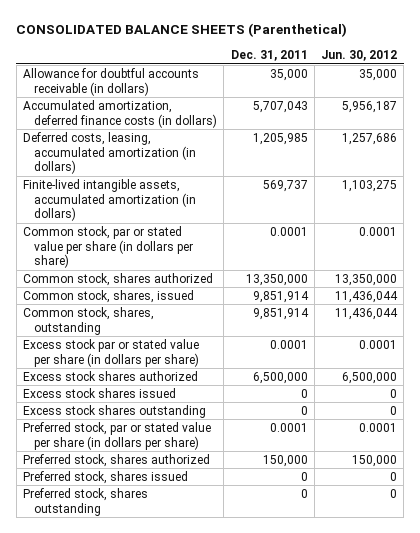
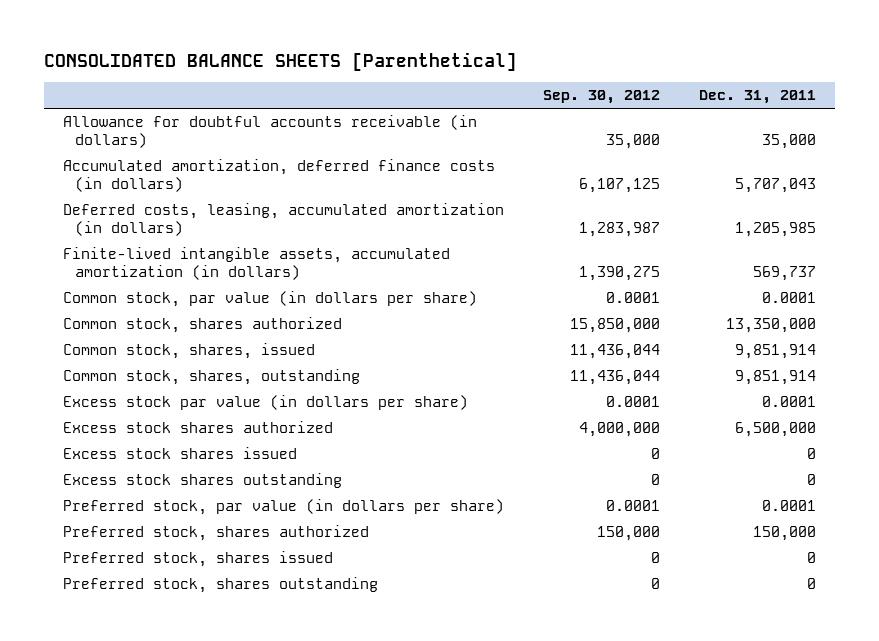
[16,23,348,38] CONSOLIDATED BALANCE SHEETS (Parenthetical) -> [43,52,517,72] CONSOLIDATED BALANCE SHEETS [Parenthetical]
[320,50,397,62] Jun. 30, 2012 -> none
none -> [543,90,661,105] Sep. 30, 2012
[22,225,194,269] Common stock, par or stated value per share (in dollars per share) -> [63,291,478,308] Common stock, par value (in dollars per share)
[22,338,200,367] Excess stock par or stated value per share (in dollars per share) -> [63,395,469,411] Excess stock par value (in dollars per share)
[22,421,211,450] Preferred stock, par or stated value per share (in dollars per share) -> [63,499,505,516] Preferred stock, par value (in dollars per share)

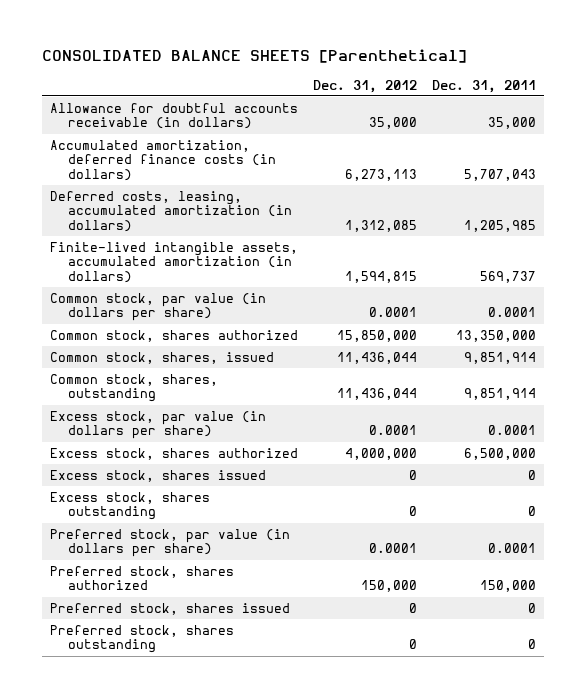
[543,90,661,105] Sep. 30, 2012 -> none
none -> [313,79,418,93] Dec. 31, 2012
[63,395,469,411] Excess stock par value (in dollars per share) -> [49,410,266,440] Excess stock, par value (in dollars per share)
[63,421,334,434] Excess stock shares authorized -> [49,447,298,460] Excess stock, shares authorized
[63,447,298,460] Excess stock shares issued -> [49,469,266,482] Excess stock, shares issued
[63,473,343,489] Excess stock shares outstanding -> [49,491,210,521] Excess stock, shares outstanding

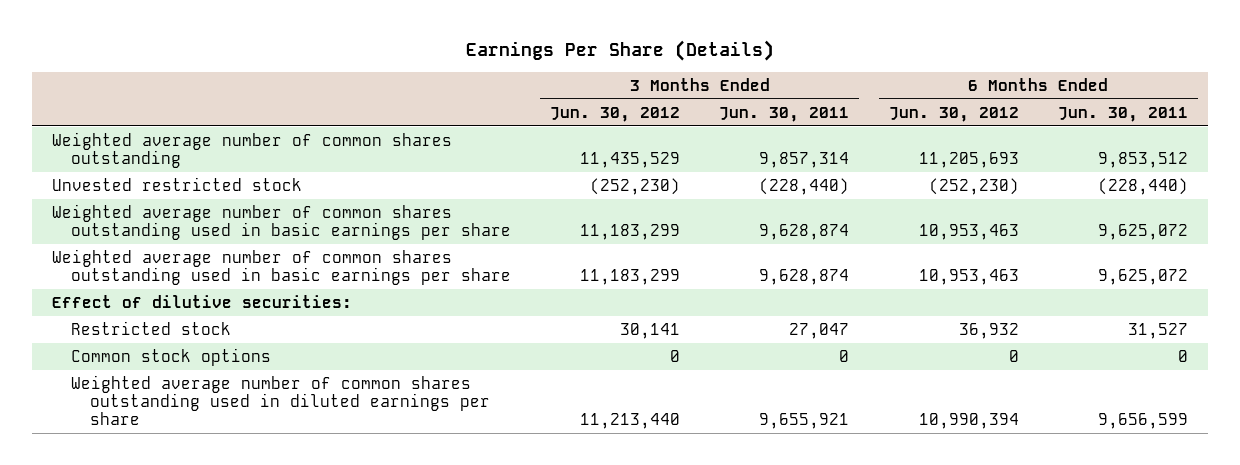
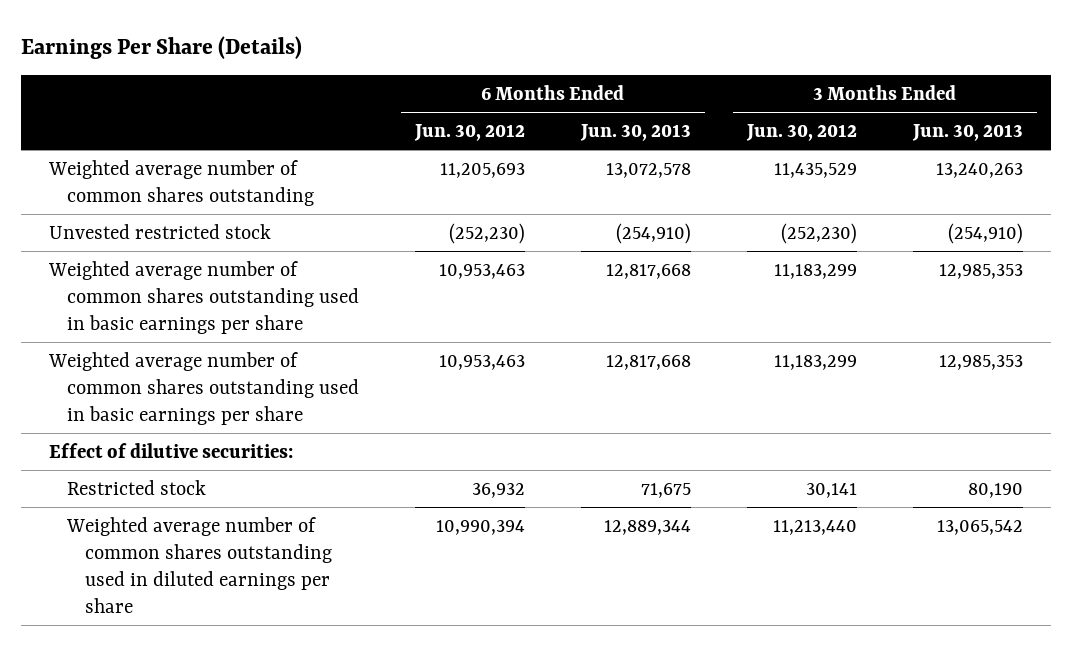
[719,106,850,122] Jun. 30, 2011 -> none
[1057,106,1188,122] Jun. 30, 2011 -> none
none -> [579,123,691,141] Jun. 30, 2013
none -> [912,123,1024,141] Jun. 30, 2013
[70,347,271,366] Common stock options -> none

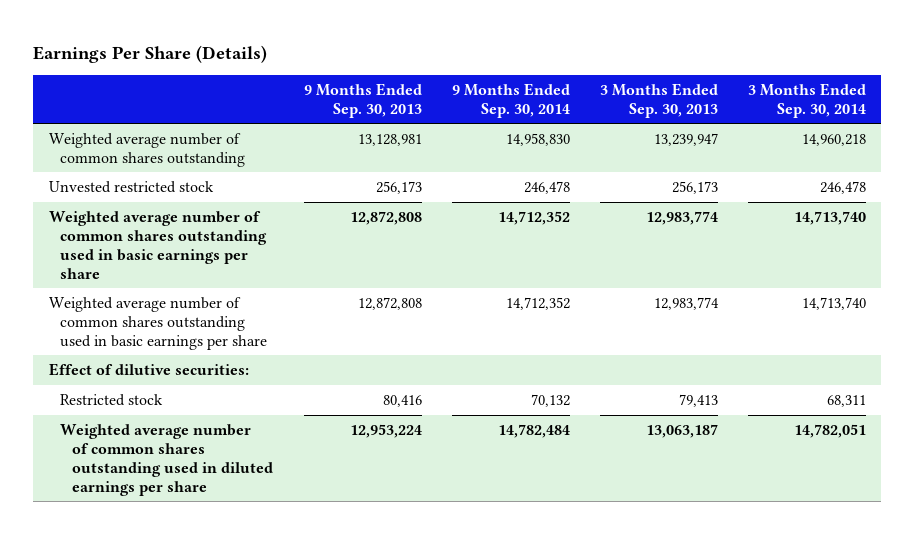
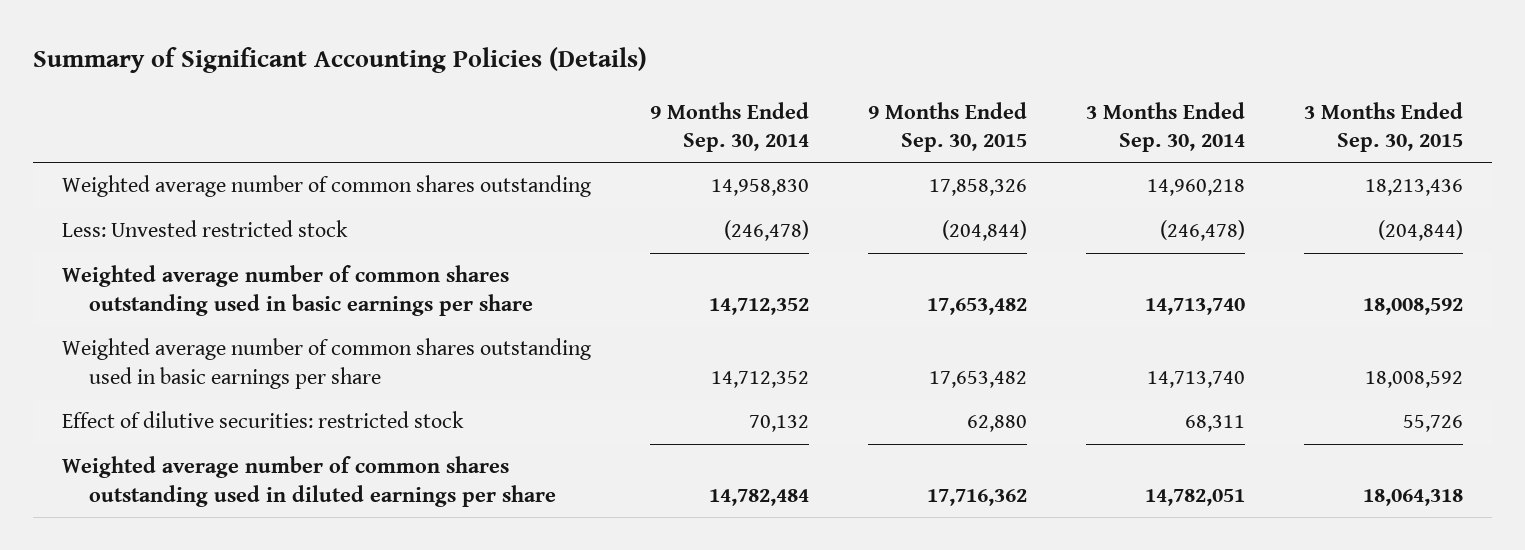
[33,44,268,63] Earnings Per Share (Details) -> [32,47,647,74] Summary of Significant Accounting Policies (Details)
[303,82,422,118] 9 Months Ended Sep. 30, 2013 -> none
[599,82,718,118] 3 Months Ended Sep. 30, 2013 -> none
none -> [868,101,1028,152] 9 Months Ended Sep. 30, 2015
none -> [1303,101,1463,152] 3 Months Ended Sep. 30, 2015
[48,181,214,194] Unvested restricted stock -> [62,220,349,238] Less: Unvested restricted stock
[523,181,570,195] 246,478 -> [724,220,810,242] (246,478)
[820,181,867,195] 246,478 -> [1159,220,1245,242] (246,478)
[48,363,249,377] Effect of dilutive securities: -> none
[60,394,164,407] Restricted stock -> [62,411,465,429] Effect of dilutive securities: restricted stock

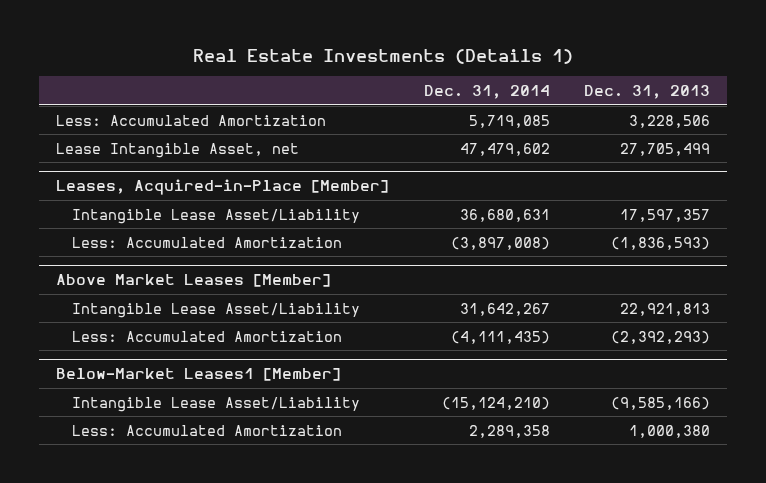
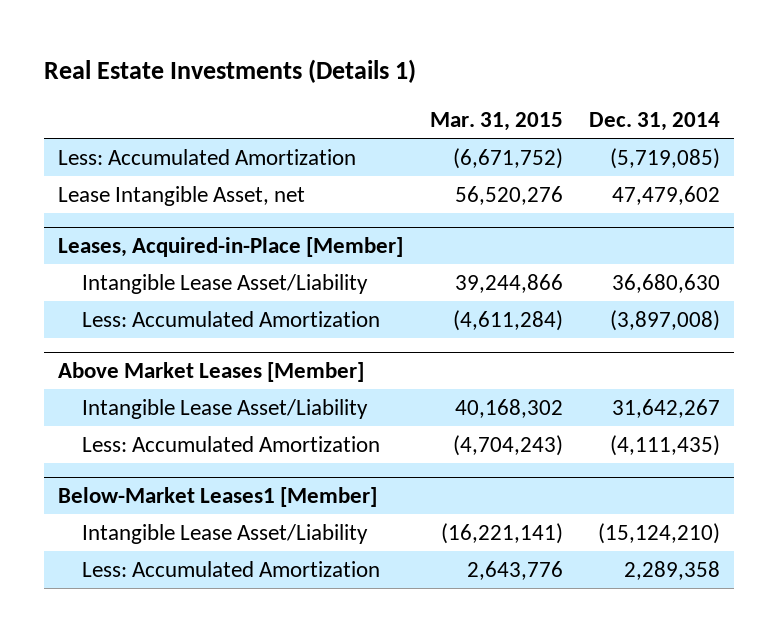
[583,84,710,99] Dec. 31, 2013 -> none
none -> [429,112,563,132] Mar. 31, 2015
[468,114,550,128] 5,719,085 -> [610,147,721,169] (5,719,085)
[459,208,550,222] 36,680,631 -> [612,273,721,293] 36,680,630

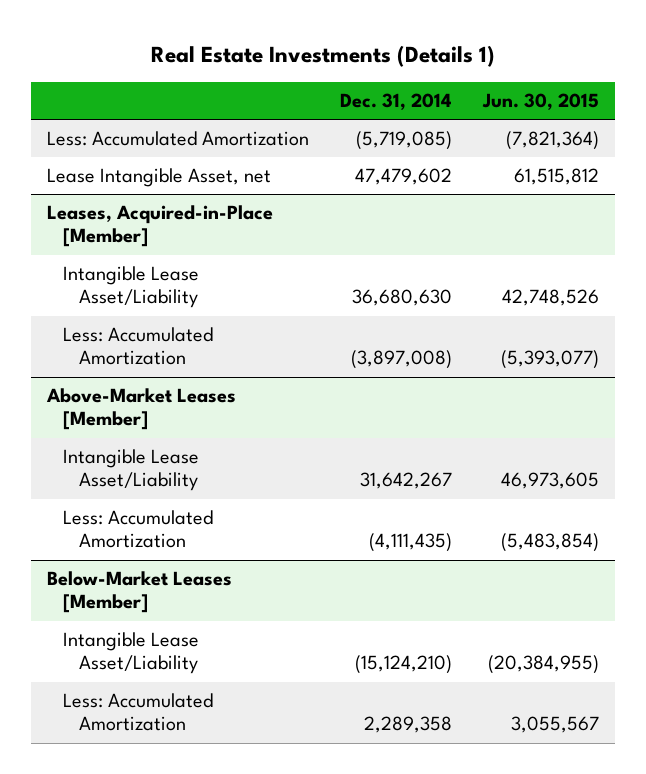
[429,112,563,132] Mar. 31, 2015 -> none
none -> [482,93,600,111] Jun. 30, 2015
[57,362,364,383] Above Market Leases [Member] -> [45,388,236,431] Above-Market Leases [Member]
[57,487,377,508] Below-Market Leases1 [Member] -> [46,571,232,614] Below-Market Leases [Member]

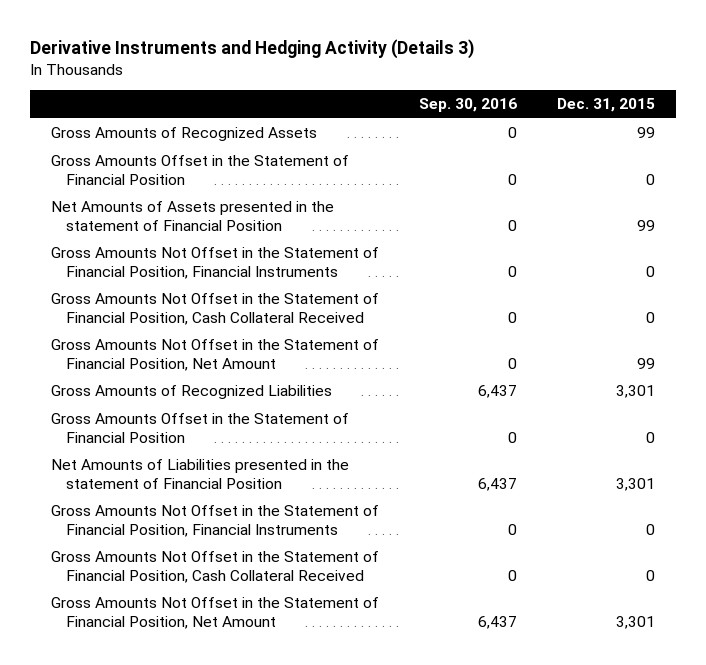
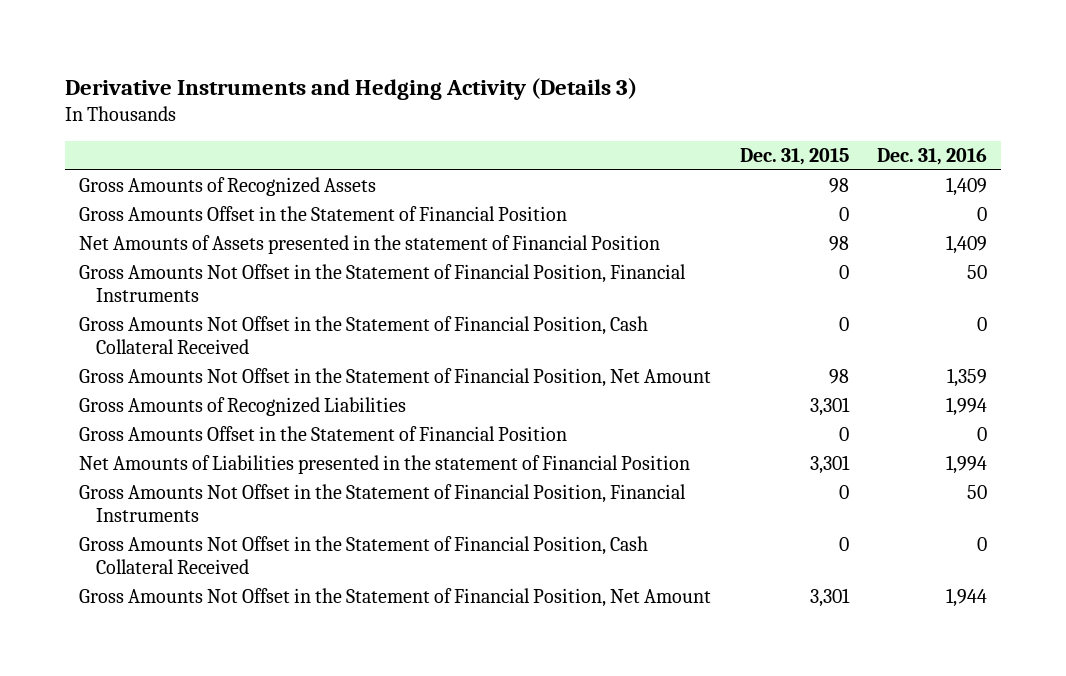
[418,98,517,113] Sep. 30, 2016 -> none
none -> [877,147,988,165] Dec. 31, 2016
[637,127,656,139] 99 -> [828,178,849,194] 98
[637,219,656,231] 99 -> [828,236,849,252] 98
[637,357,656,369] 99 -> [828,369,849,385] 98

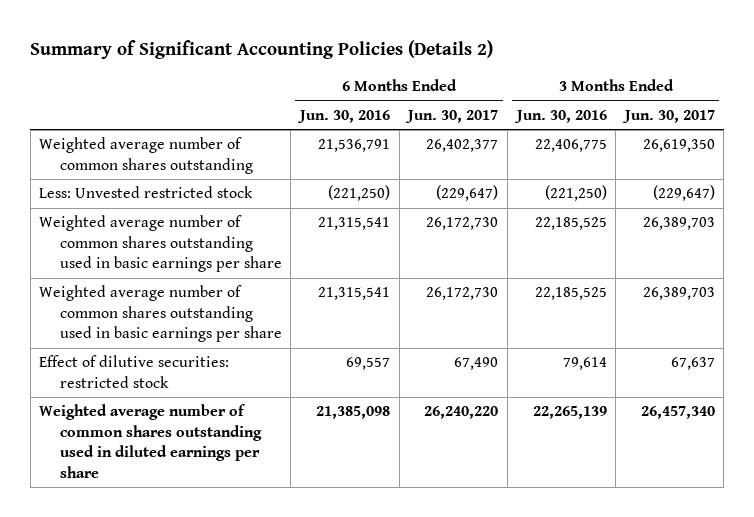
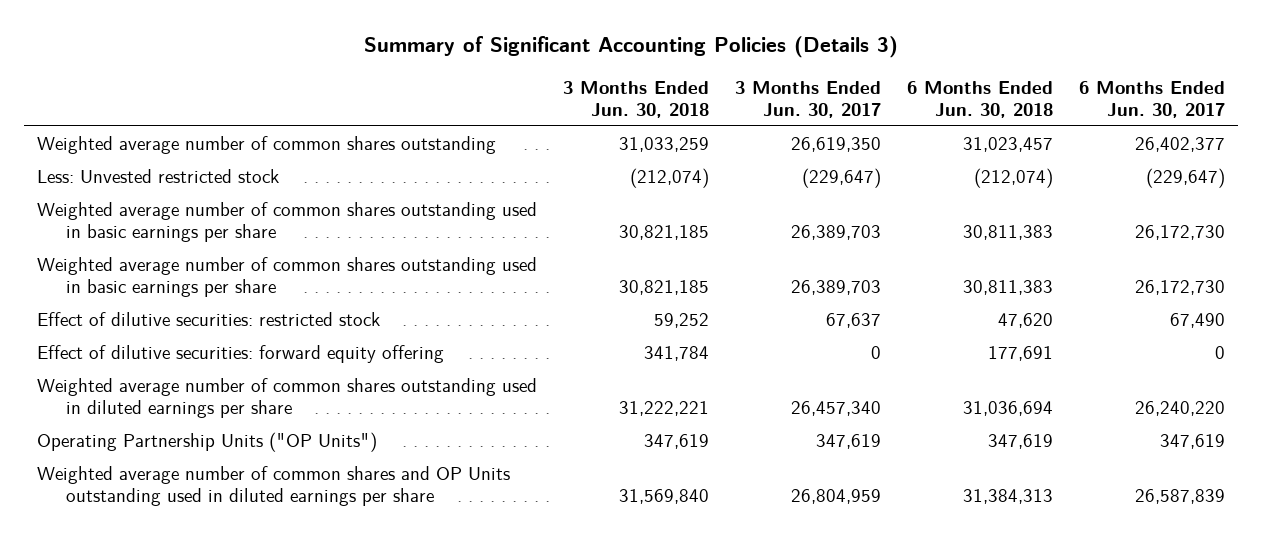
[30,40,494,60] Summary of Significant Accounting Policies (Details 2) -> [363,36,898,59] Summary of Significant Accounting Policies (Details 3)
[297,109,391,123] Jun. 30, 2016 -> none
[513,109,607,123] Jun. 30, 2016 -> none
none -> [563,80,710,118] 3 Months Ended Jun. 30, 2018
none -> [906,80,1053,118] 6 Months Ended Jun. 30, 2018
none -> [37,344,445,363] Effect of dilutive securities: forward equity offering
none -> [37,431,378,452] Operating Partnership Units ("OP Units")
none -> [37,465,511,506] Weighted average number of common shares and OP Units outstanding used in diluted earnings per share

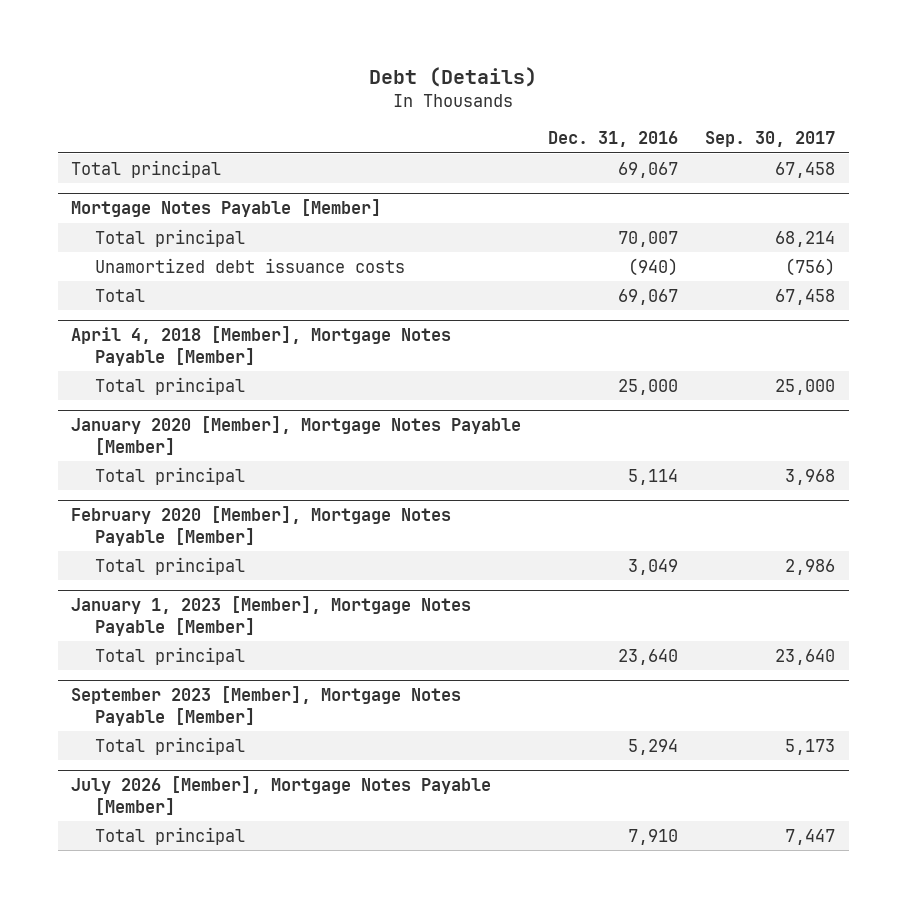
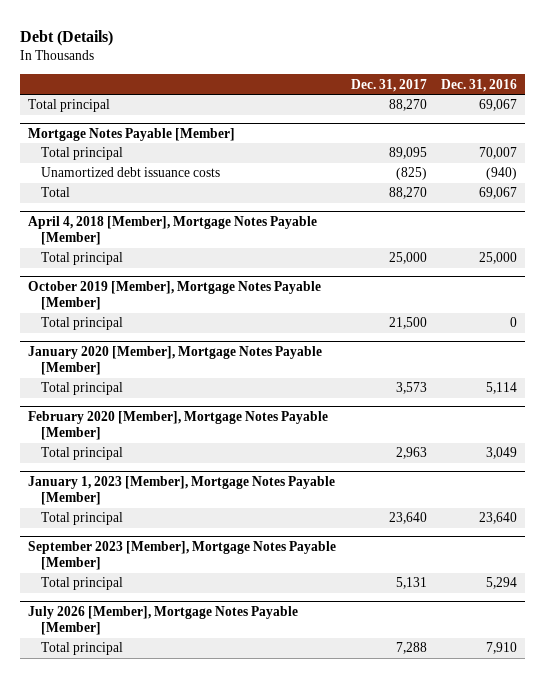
[705,131,836,148] Sep. 30, 2017 -> none
none -> [350,78,427,92] Dec. 31, 2017
none -> [27,280,321,311] October 2019 [Member], Mortgage Notes Payable [Member]
none -> [40,317,123,331] Total principal

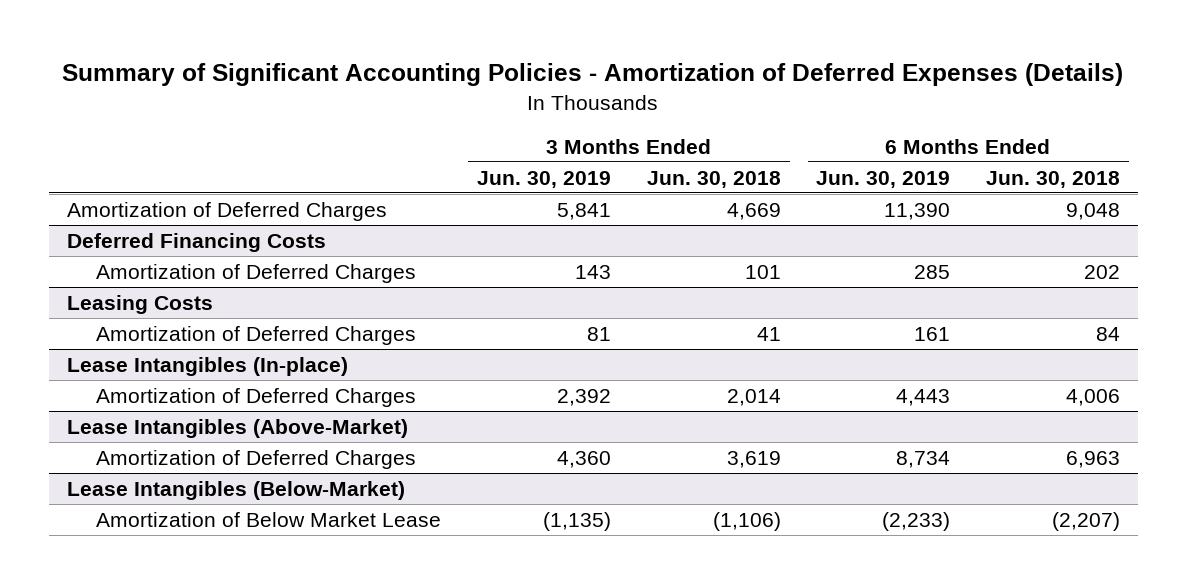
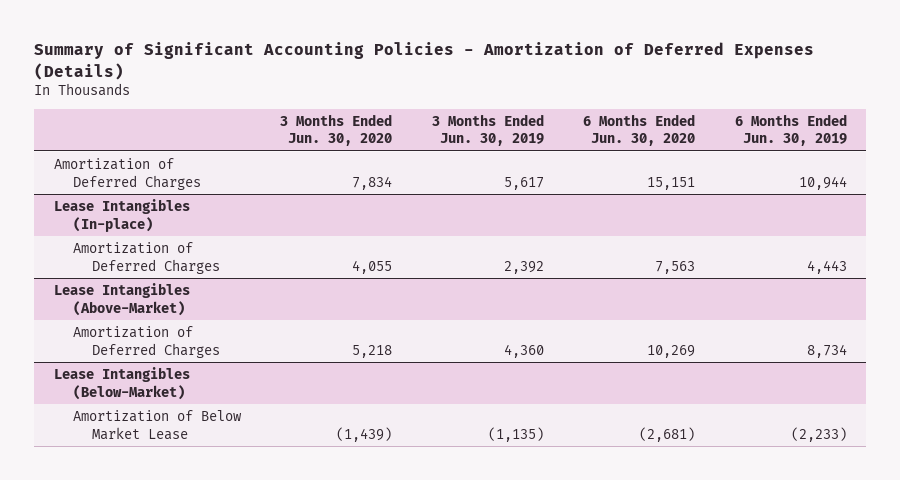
[646,170,781,188] Jun. 30, 2018 -> none
[986,170,1121,188] Jun. 30, 2018 -> none
none -> [280,113,393,147] 3 Months Ended Jun. 30, 2020
none -> [583,113,696,147] 6 Months Ended Jun. 30, 2020
[66,232,326,252] Deferred Financing Costs -> none
[95,263,416,283] Amortization of Deferred Charges -> none
[66,294,213,314] Leasing Costs -> none
[95,325,416,345] Amortization of Deferred Charges -> none
[556,202,611,220] 5,841 -> [503,176,544,190] 5,617
[884,202,951,220] 11,390 -> [798,175,847,190] 10,944

